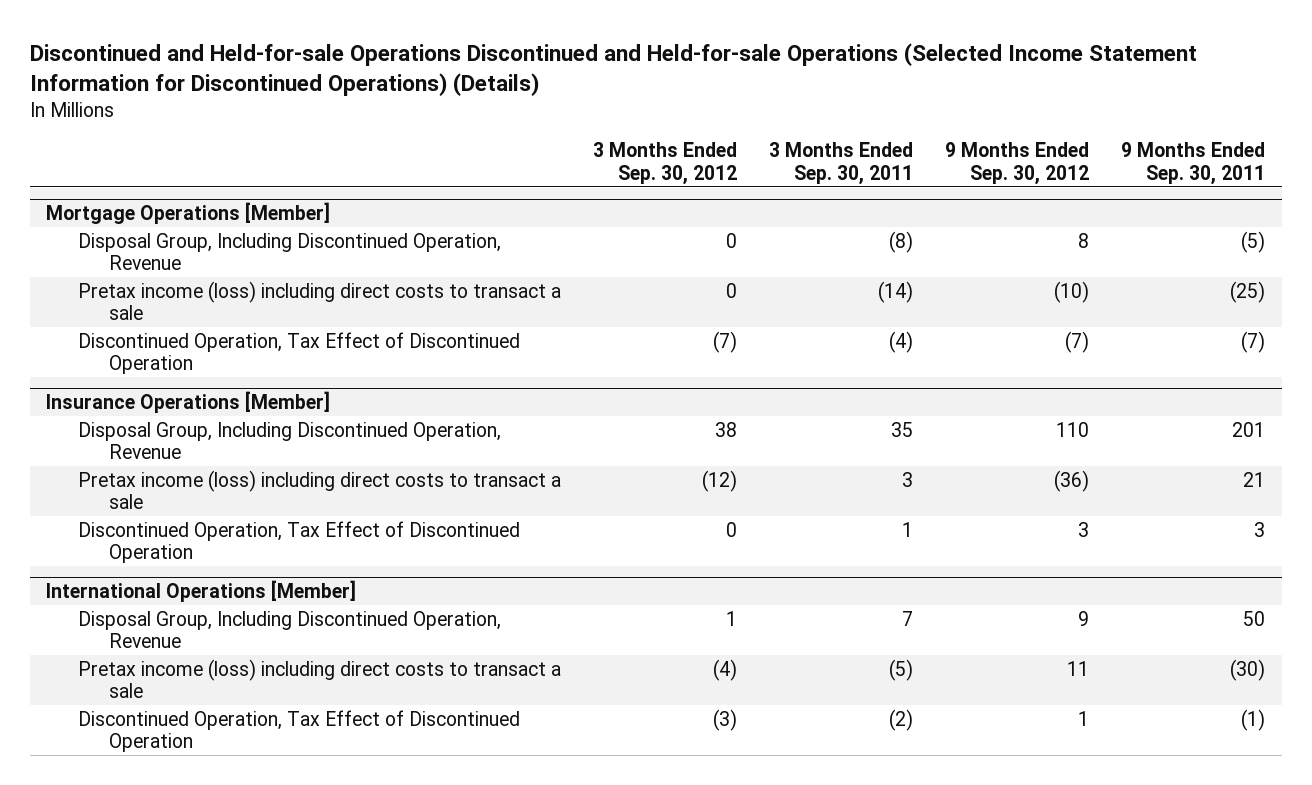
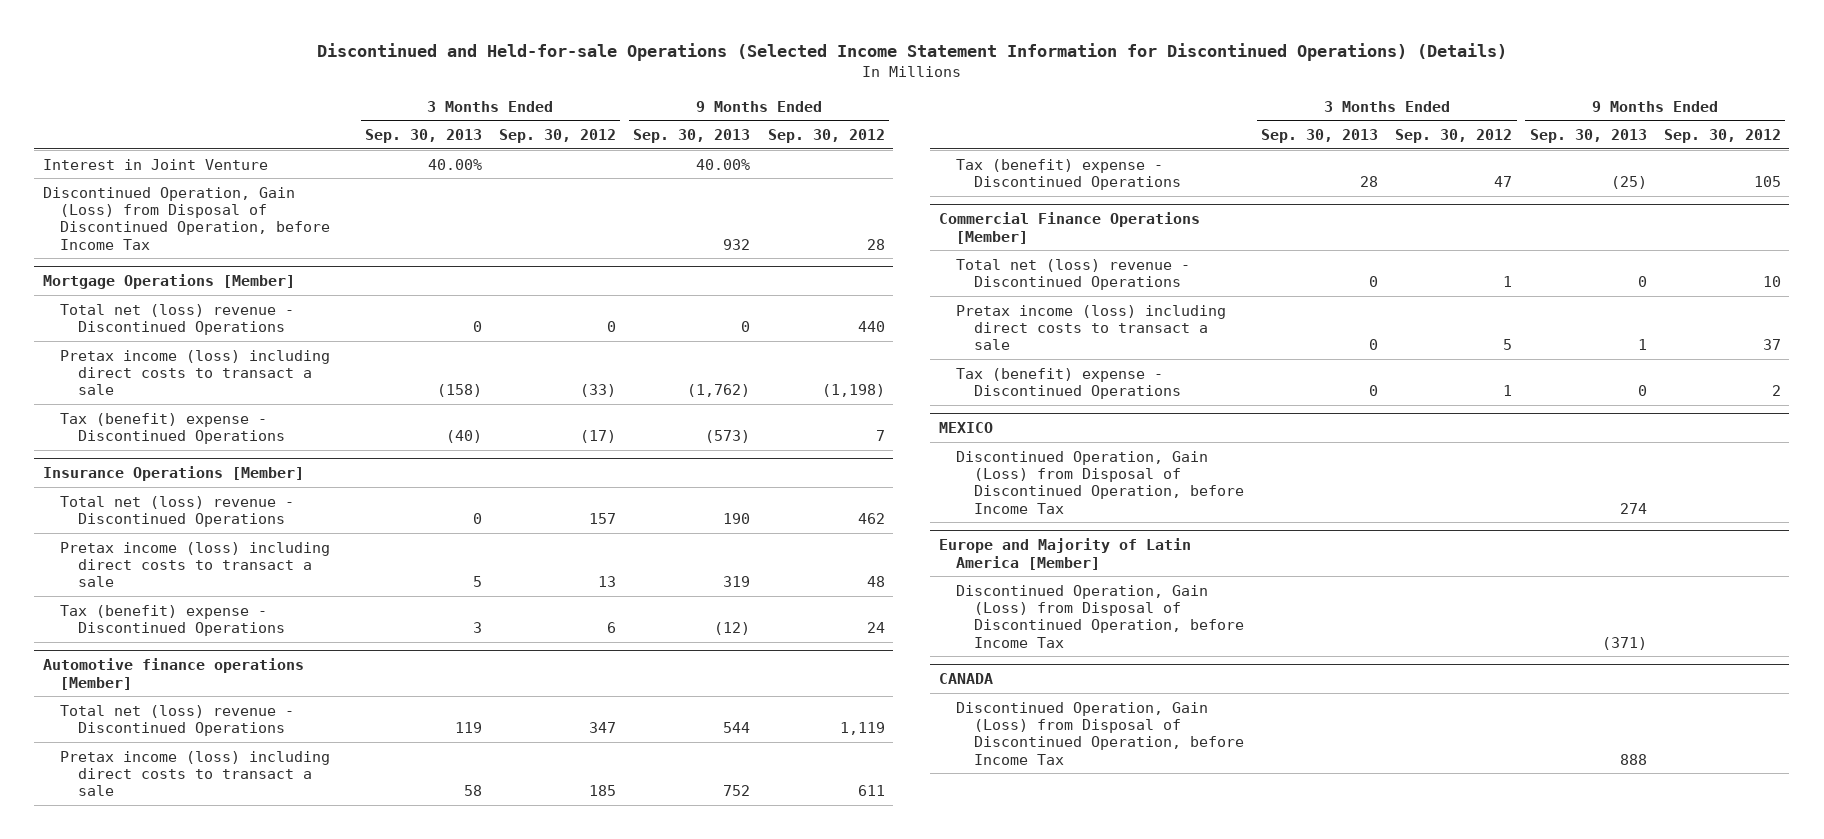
[30,42,1198,96] Discontinued and Held-for-sale Operations Discontinued and Held-for-sale Operations (Selected Income Statement Information for Discontinued Operations) (Details) -> [316,43,1507,62] Discontinued and Held-for-sale Operations (Selected Income Statement Information for Discontinued Operations) (Details)
[768,142,913,186] 3 Months Ended Sep. 30, 2011 -> none
[1121,142,1266,186] 9 Months Ended Sep. 30, 2011 -> none
none -> [364,128,482,143] Sep. 30, 2013
none -> [633,128,751,143] Sep. 30, 2013
none -> [42,158,268,170] Interest in Joint Venture
none -> [42,186,331,250] Discontinued Operation, Gain (Loss) from Disposal of Discontinued Operation, before Income Tax
[77,232,501,271] Disposal Group, Including Discontinued Operation, Revenue -> [60,303,295,335] Total net (loss) revenue - Discontinued Operations
[1078,232,1090,248] 8 -> [857,320,885,332] 440
[725,282,737,298] 0 -> [580,384,617,398] (33)
[1054,280,1090,303] (10) -> [821,384,885,398] (1,198)
[77,331,520,375] Discontinued Operation, Tax Effect of Discontinued Operation -> [60,412,285,444] Tax (benefit) expense - Discontinued Operations
[712,330,737,353] (7) -> [580,429,617,443] (17)
[1065,330,1090,353] (7) -> [875,429,885,441] 7
[46,580,357,603] International Operations [Member] -> none
[77,421,501,460] Disposal Group, Including Discontinued Operation, Revenue -> [60,495,295,527] Total net (loss) revenue - Discontinued Operations
[714,421,737,437] 38 -> [589,512,617,524] 157
[1056,421,1090,437] 110 -> [857,512,885,524] 462
[701,469,737,492] (12) -> [598,576,617,588] 13
[1054,469,1090,492] (36) -> [866,576,885,588] 48
[77,520,520,564] Discontinued Operation, Tax Effect of Discontinued Operation -> [60,604,285,636] Tax (benefit) expense - Discontinued Operations
[725,521,737,537] 0 -> [607,621,617,633] 6
[1078,521,1090,537] 3 -> [866,621,885,633] 24
none -> [42,658,304,690] Automotive finance operations [Member]
[77,610,501,649] Disposal Group, Including Discontinued Operation, Revenue -> [60,704,295,736] Total net (loss) revenue - Discontinued Operations
[725,610,737,626] 1 -> [589,721,617,733] 347
[1078,610,1090,626] 9 -> [839,721,885,735] 1,119
[712,658,737,681] (4) -> [589,785,617,797] 185
[1067,660,1090,676] 11 -> [857,785,885,797] 611
[77,709,520,753] Discontinued Operation, Tax Effect of Discontinued Operation -> [956,158,1181,190] Tax (benefit) expense - Discontinued Operations
[712,708,737,731] (3) -> [1494,175,1513,187] 47
[1078,710,1090,726] 1 -> [1753,175,1781,187] 105
none -> [939,212,1201,244] Commercial Finance Operations [Member]
none -> [956,258,1191,290] Total net (loss) revenue - Discontinued Operations
none -> [956,304,1227,351] Pretax income (loss) including direct costs to transact a sale
none -> [956,367,1181,399] Tax (benefit) expense - Discontinued Operations
none -> [939,422,994,434] MEXICO
none -> [956,450,1244,514] Discontinued Operation, Gain (Loss) from Disposal of Discontinued Operation, before Income Tax
none -> [939,538,1192,570] Europe and Majority of Latin America [Member]
none -> [956,584,1244,648] Discontinued Operation, Gain (Loss) from Disposal of Discontinued Operation, before Income Tax
none -> [939,673,994,685] CANADA
none -> [956,701,1244,765] Discontinued Operation, Gain (Loss) from Disposal of Discontinued Operation, before Income Tax

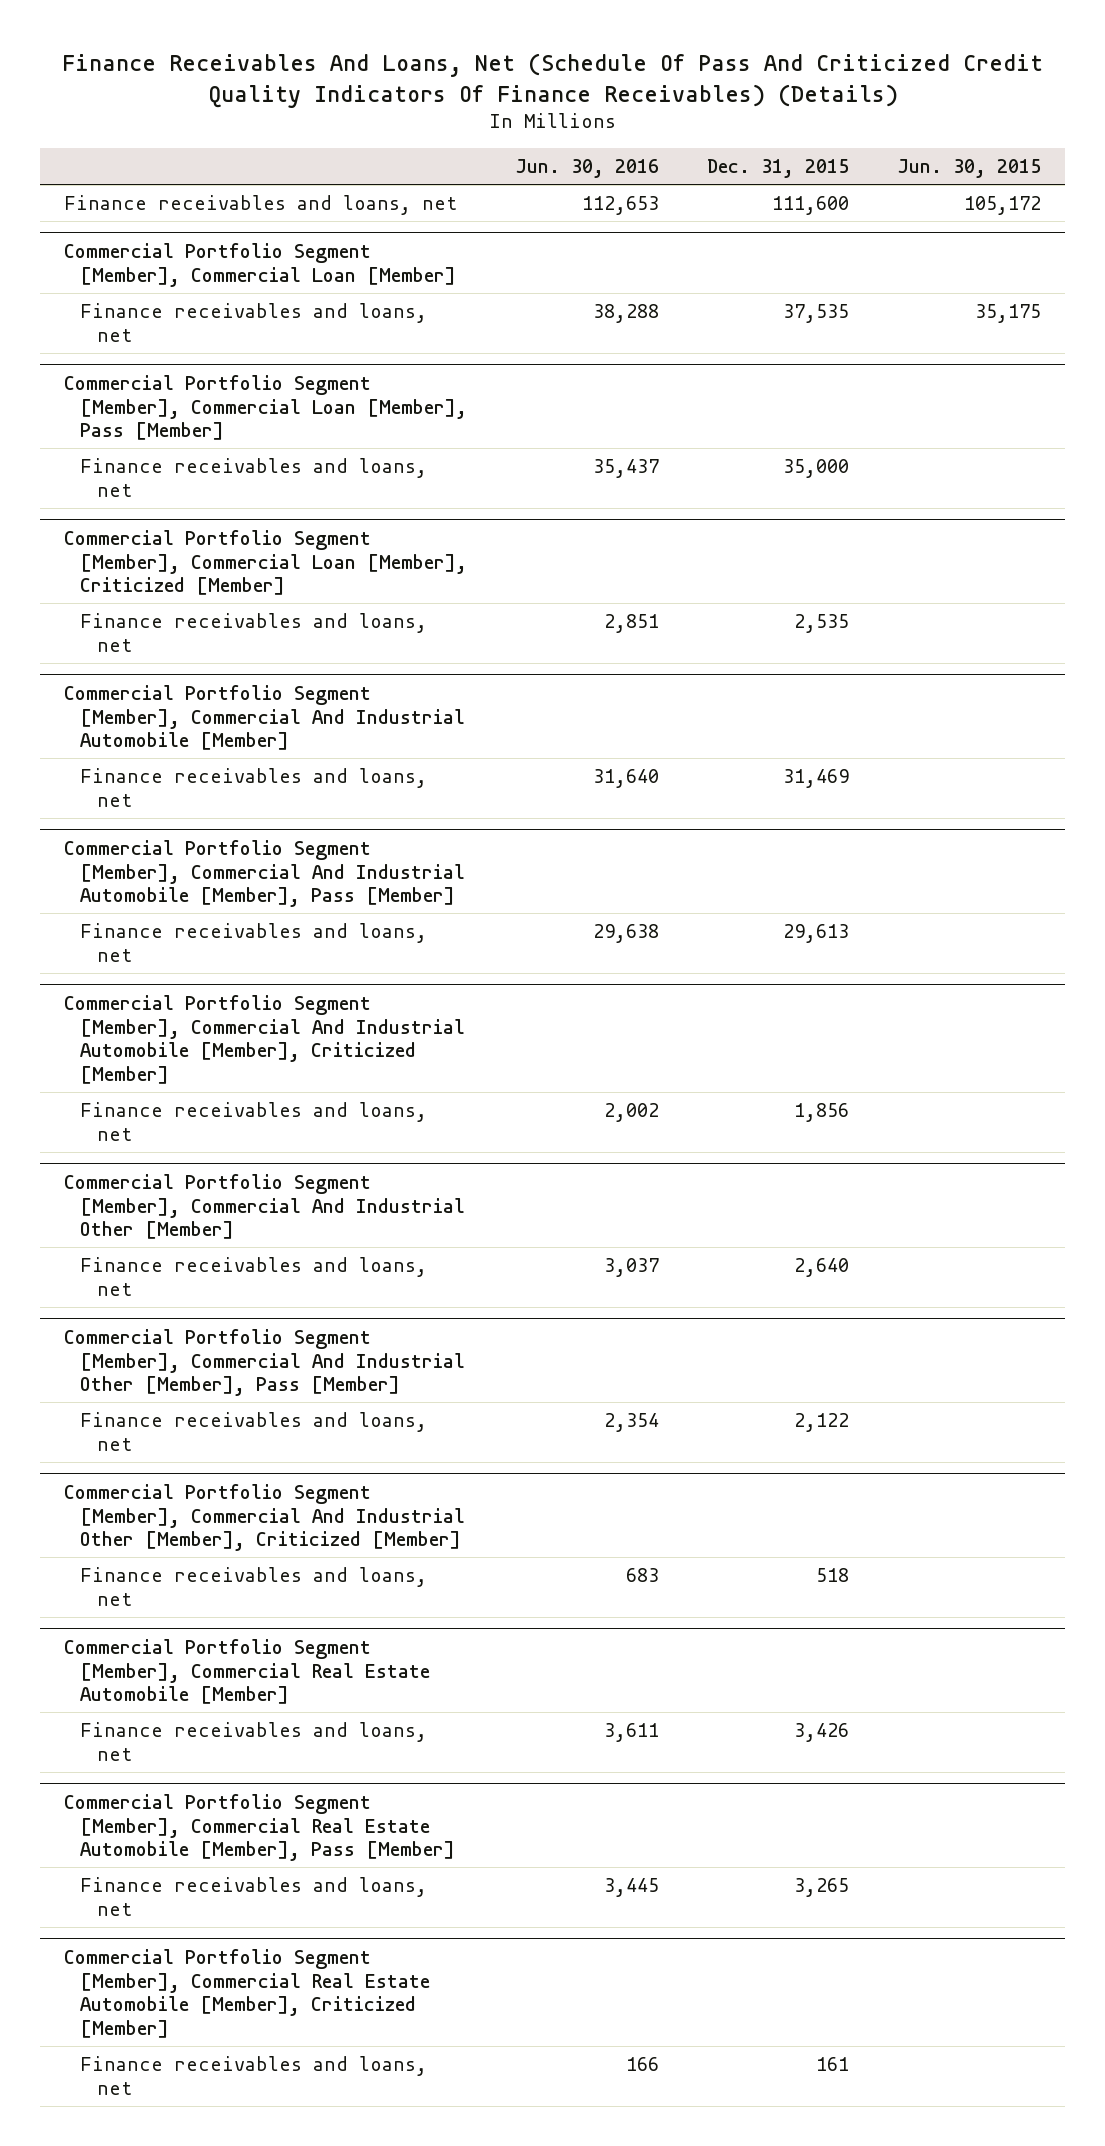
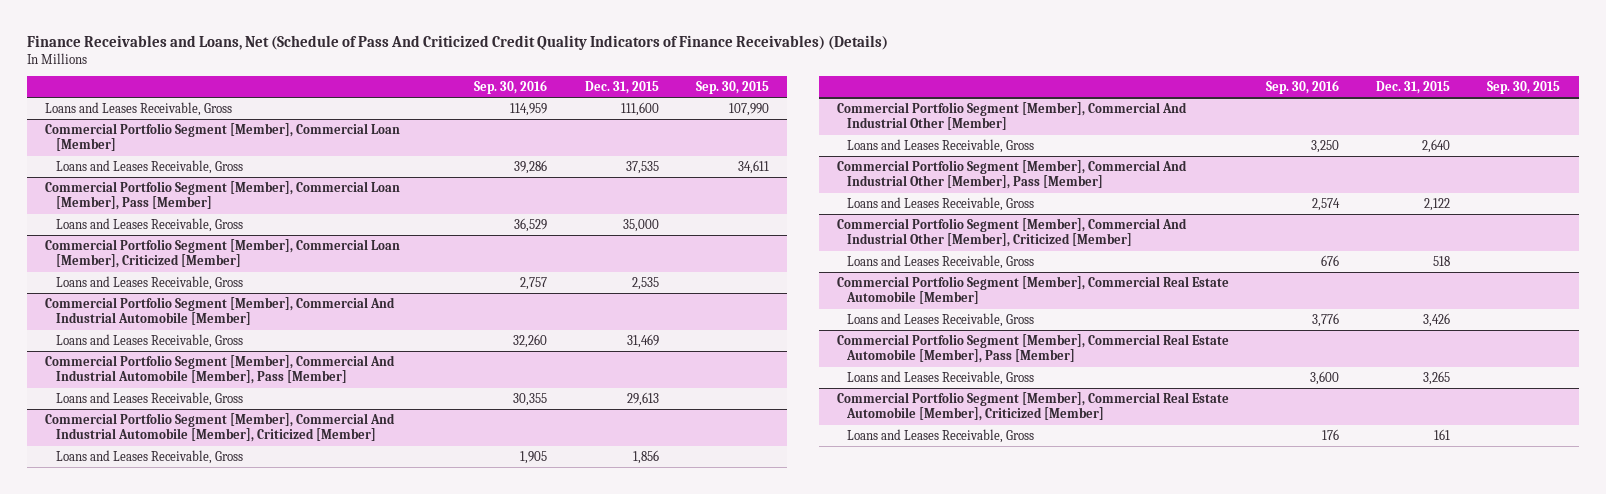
[61,52,1043,108] Finance Receivables And Loans, Net (Schedule Of Pass And Criticized Credit Quality Indicators Of Finance Receivables) (Details) -> [26,34,888,50] Finance Receivables and Loans, Net (Schedule of Pass And Criticized Credit Quality Indicators of Finance Receivables) (Details)
[515,159,660,179] Jun. 30, 2016 -> none
[897,159,1042,179] Jun. 30, 2015 -> none
none -> [474,80,548,95] Sep. 30, 2016
none -> [695,81,769,95] Sep. 30, 2015
[63,195,457,216] Finance receivables and loans, net -> [45,101,233,116] Loans and Leases Receivable, Gross
[80,303,428,342] Finance receivables and loans, net -> [55,159,243,174] Loans and Leases Receivable, Gross
[80,458,428,497] Finance receivables and loans, net -> [55,217,243,232] Loans and Leases Receivable, Gross
[80,613,428,652] Finance receivables and loans, net -> [55,275,243,290] Loans and Leases Receivable, Gross
[80,768,428,807] Finance receivables and loans, net -> [55,333,243,348] Loans and Leases Receivable, Gross
[80,923,428,962] Finance receivables and loans, net -> [55,391,243,406] Loans and Leases Receivable, Gross
[80,1102,428,1141] Finance receivables and loans, net -> [55,449,243,464] Loans and Leases Receivable, Gross
[80,1257,428,1296] Finance receivables and loans, net -> [847,138,1035,153] Loans and Leases Receivable, Gross
[80,1412,428,1451] Finance receivables and loans, net -> [847,196,1035,211] Loans and Leases Receivable, Gross
[80,1567,428,1606] Finance receivables and loans, net -> [847,254,1035,269] Loans and Leases Receivable, Gross
[80,1722,428,1761] Finance receivables and loans, net -> [847,312,1035,327] Loans and Leases Receivable, Gross
[80,1877,428,1916] Finance receivables and loans, net -> [847,370,1035,385] Loans and Leases Receivable, Gross
[80,2056,428,2095] Finance receivables and loans, net -> [847,428,1035,443] Loans and Leases Receivable, Gross

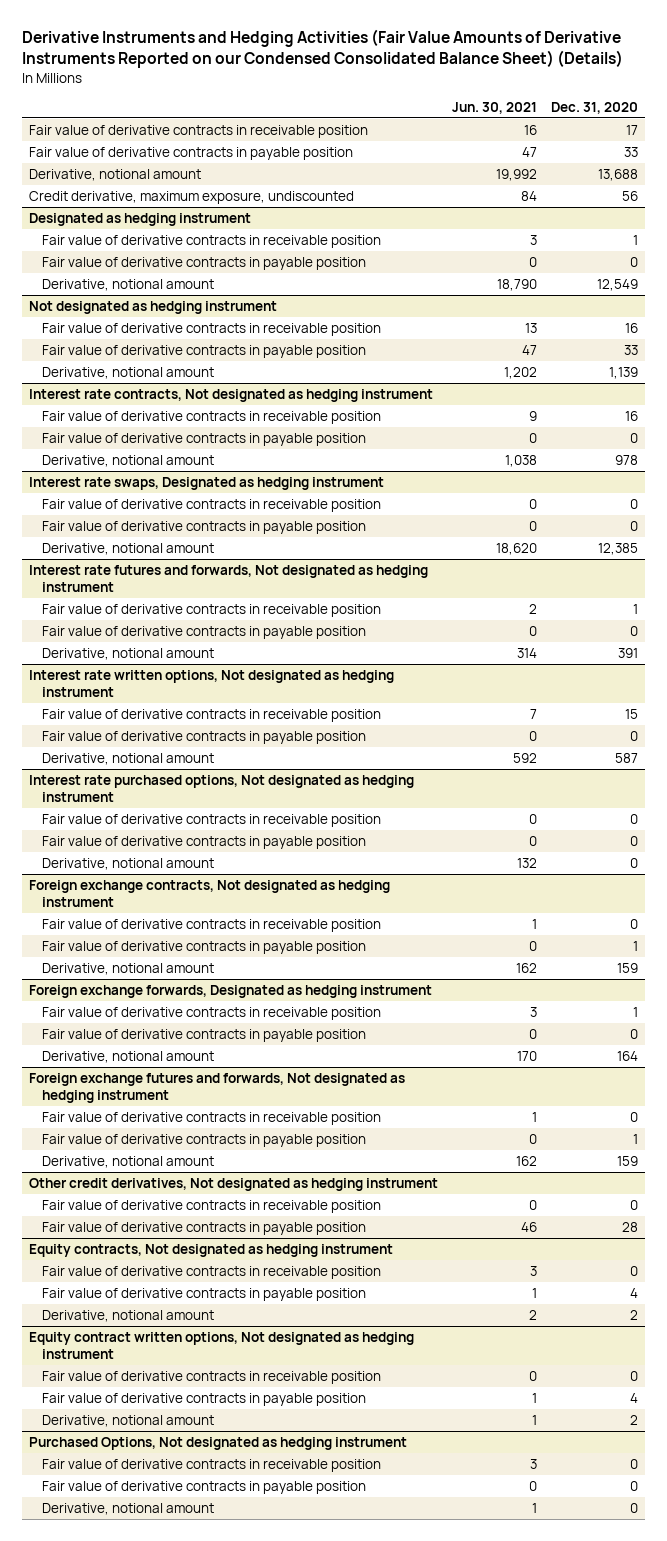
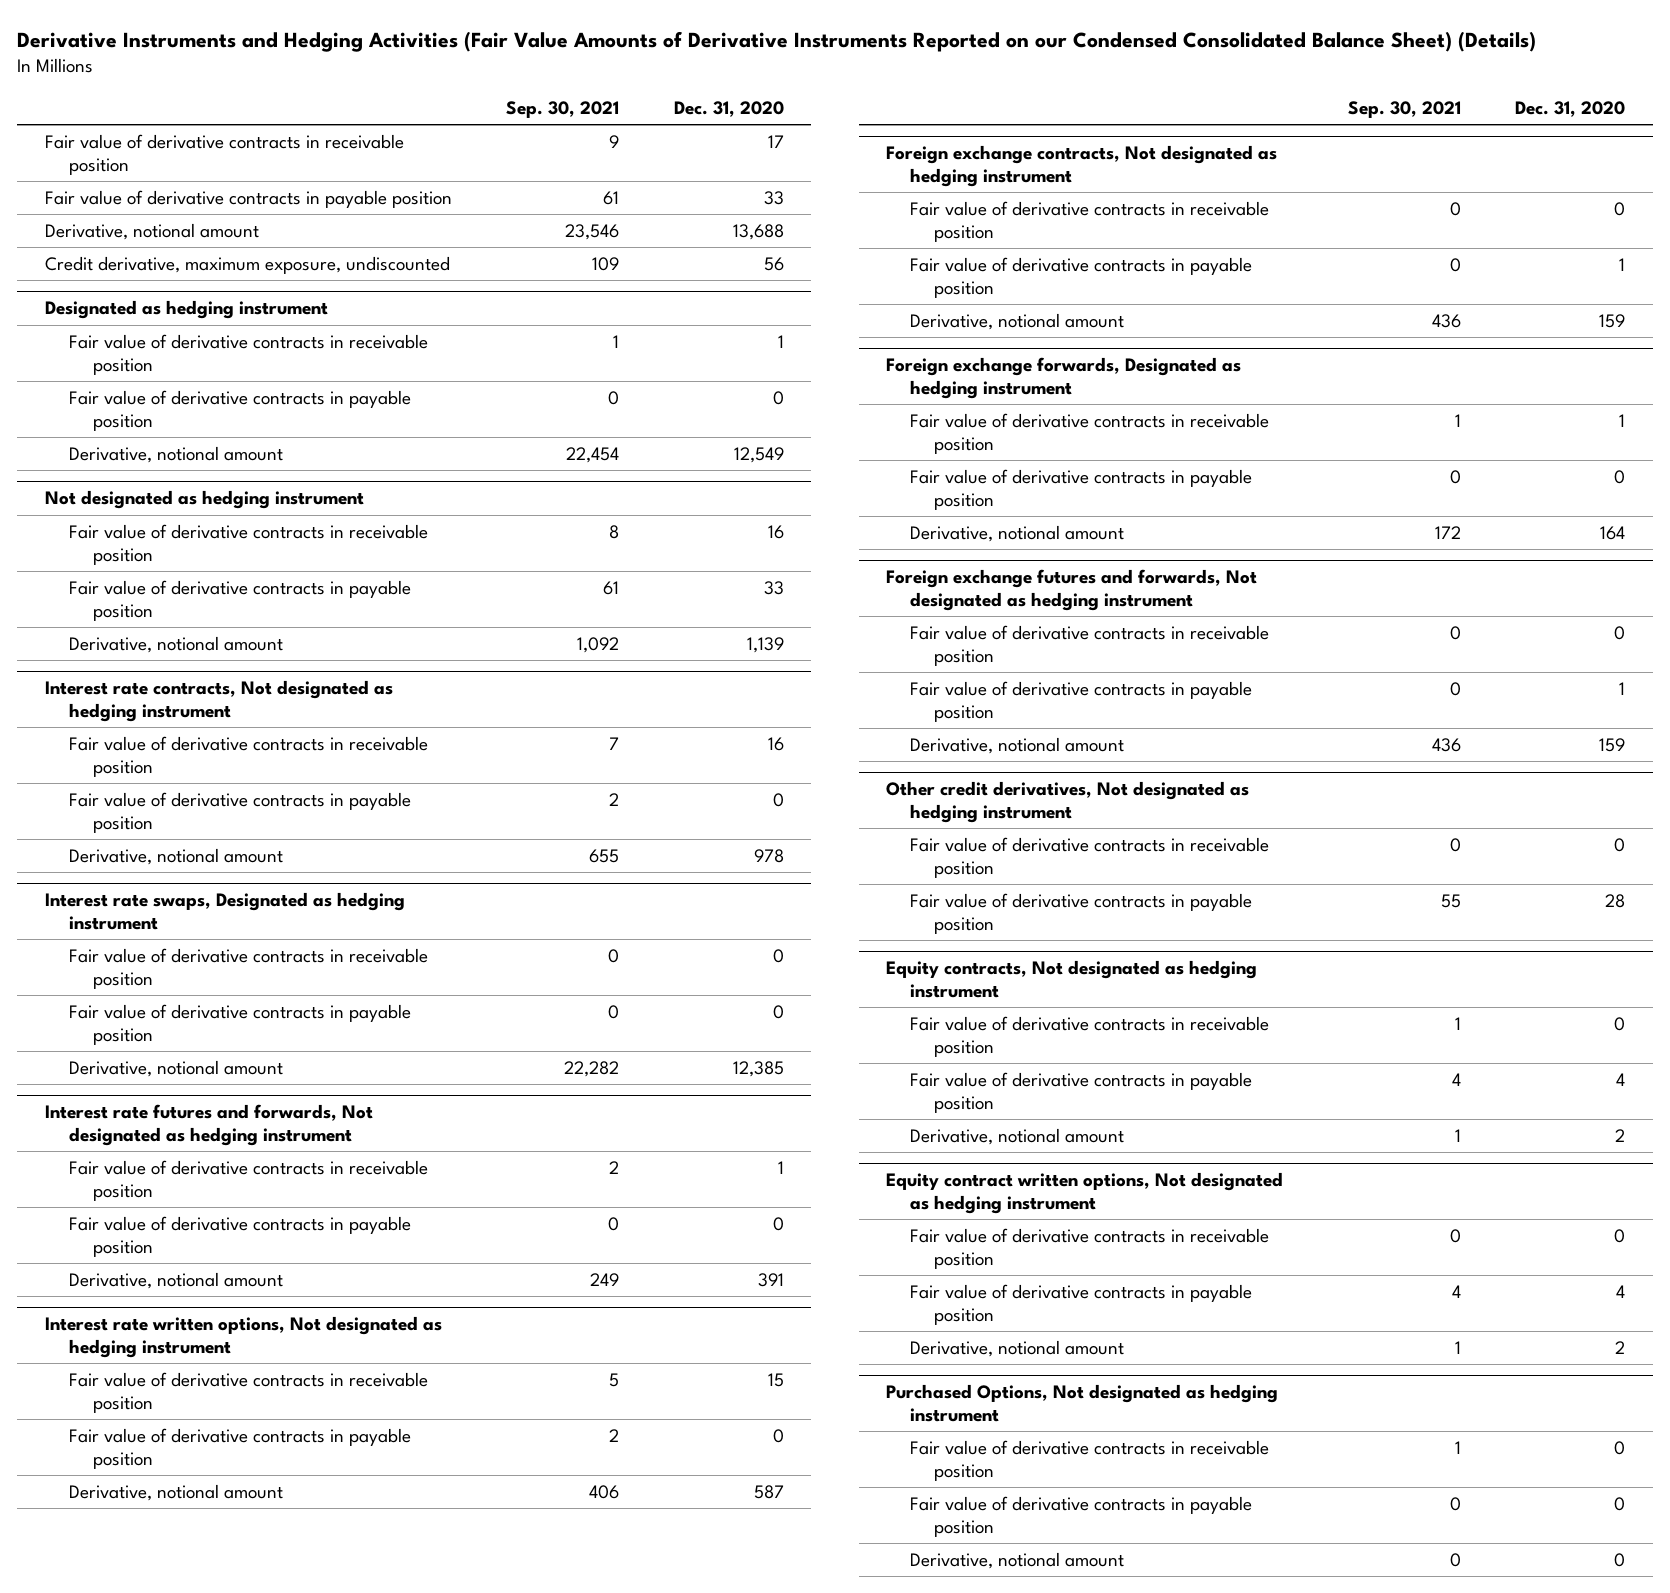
[452,101,538,114] Jun. 30, 2021 -> none
none -> [506,100,620,118] Sep. 30, 2021
[29,774,415,803] Interest rate purchased options, Not designated as hedging instrument -> none
[41,813,381,827] Fair value of derivative contracts in receivable position -> none
[41,835,366,849] Fair value of derivative contracts in payable position -> none
[41,857,214,870] Derivative, notional amount -> none

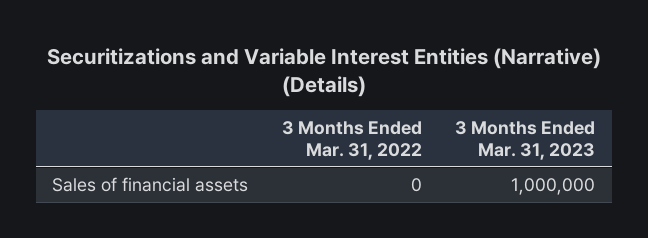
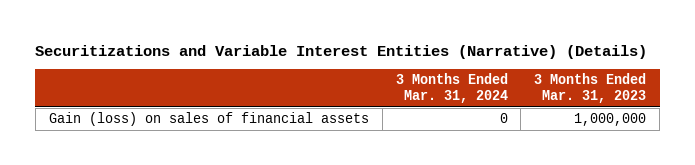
[281,120,422,161] 3 Months Ended Mar. 31, 2022 -> none
none -> [395,73,508,104] 3 Months Ended Mar. 31, 2024
[52,177,249,193] Sales of financial assets -> [48,112,369,127] Gain (loss) on sales of financial assets

